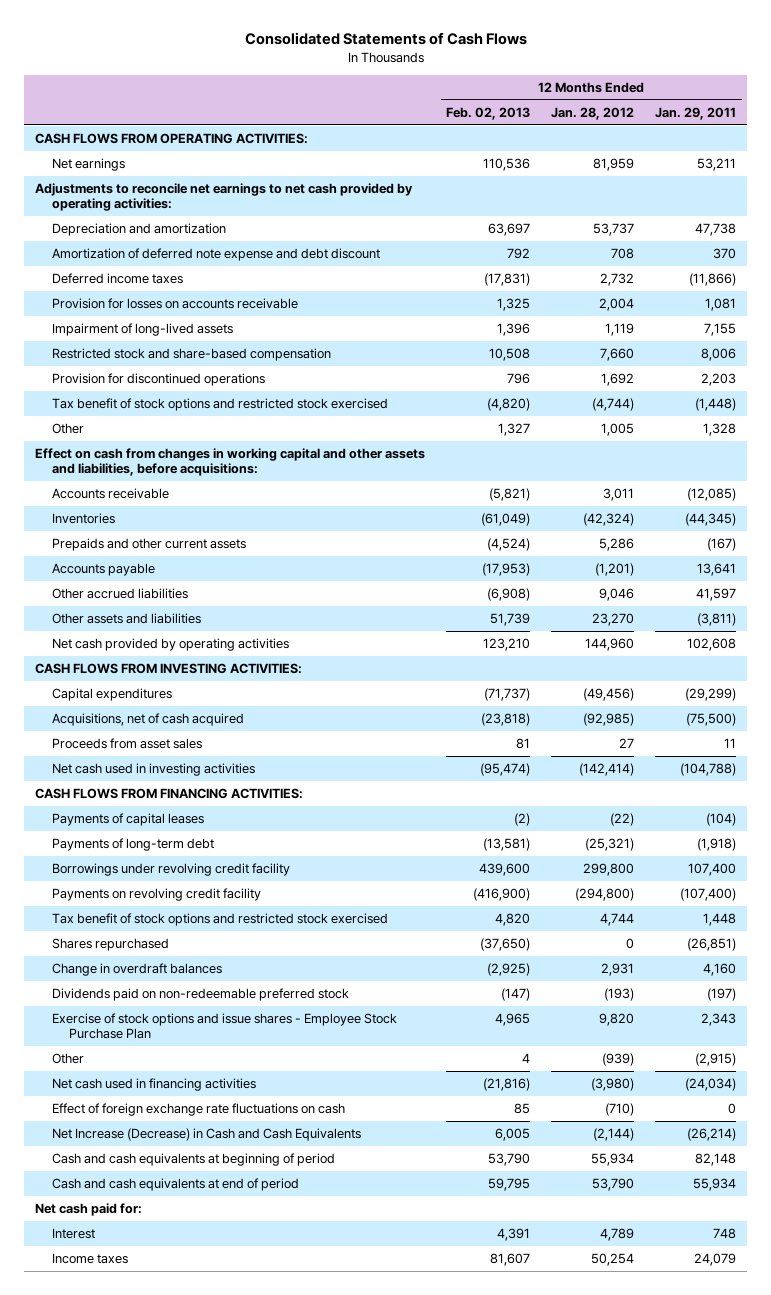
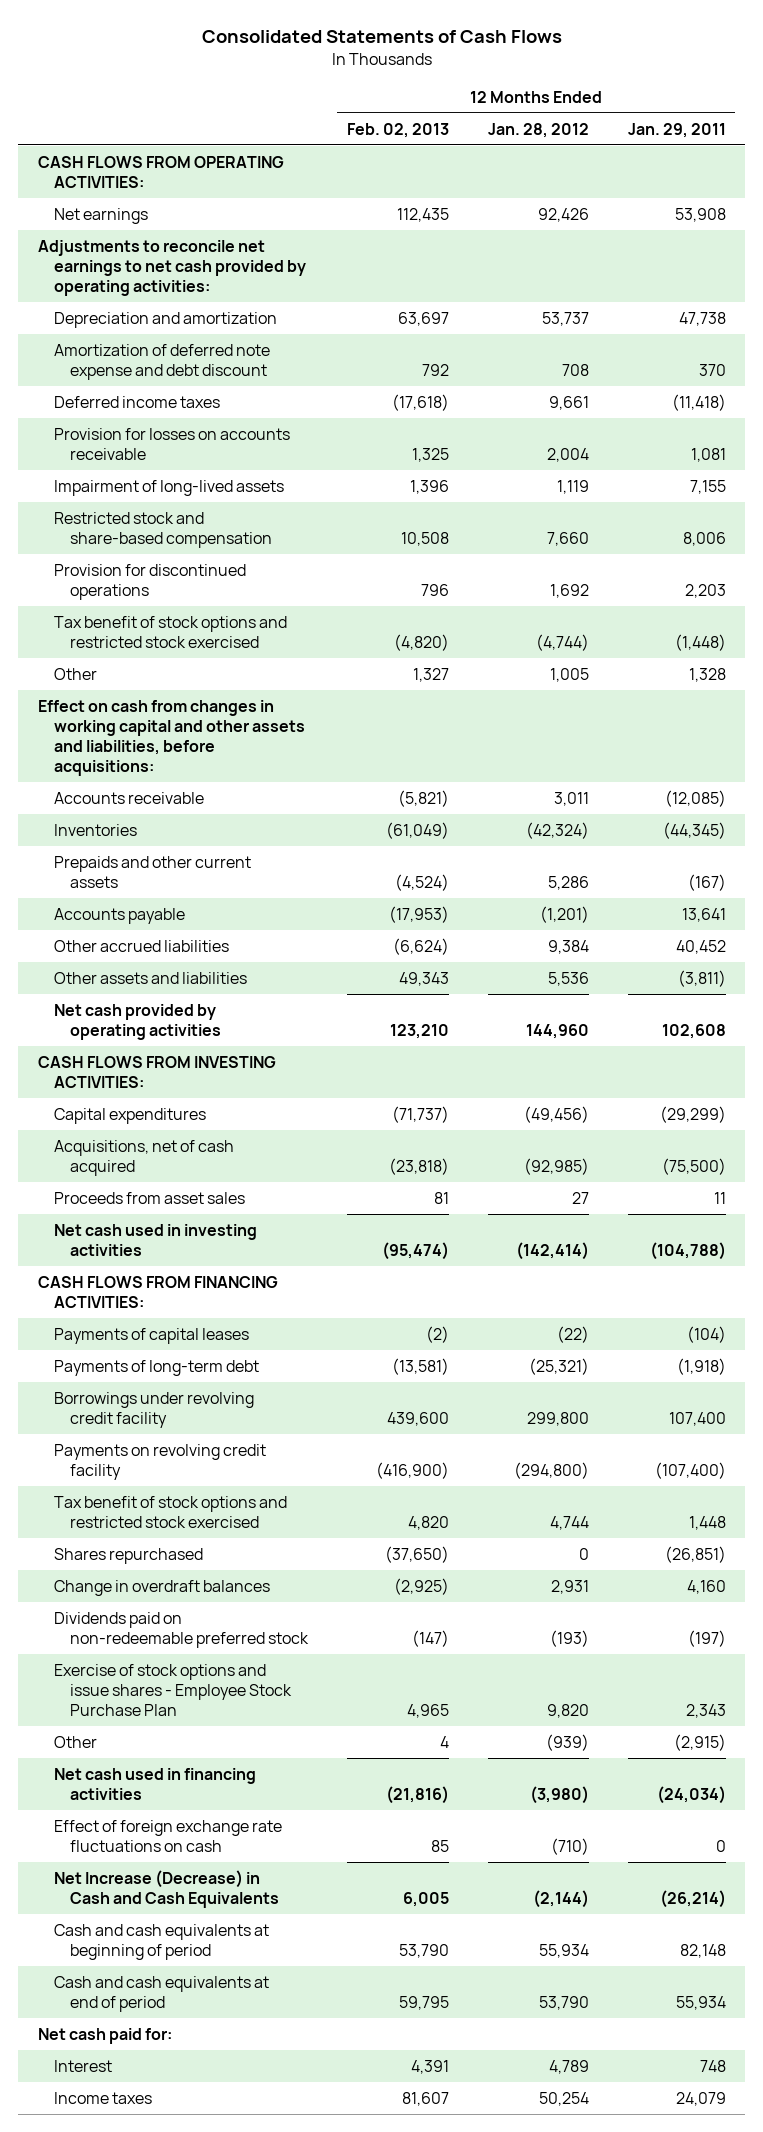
[483,158,531,172] 110,536 -> [396,207,449,222] 112,435
[593,158,635,172] 81,959 -> [537,207,589,222] 92,426
[697,158,737,172] 53,211 -> [674,207,726,222] 53,908
[484,273,531,287] (17,831) -> [391,393,449,411] (17,618)
[600,273,635,287] 2,732 -> [548,395,589,410] 9,661
[689,273,737,287] (11,866) -> [671,393,726,411] (11,418)
[487,588,531,602] (6,908) -> [392,937,449,955] (6,624)
[599,588,635,602] 9,046 -> [547,939,589,954] 9,384
[696,588,737,602] 41,597 -> [675,939,726,954] 40,452
[490,613,531,627] 51,739 -> [398,971,449,986] 49,343
[592,613,635,627] 23,270 -> [547,971,589,986] 5,536

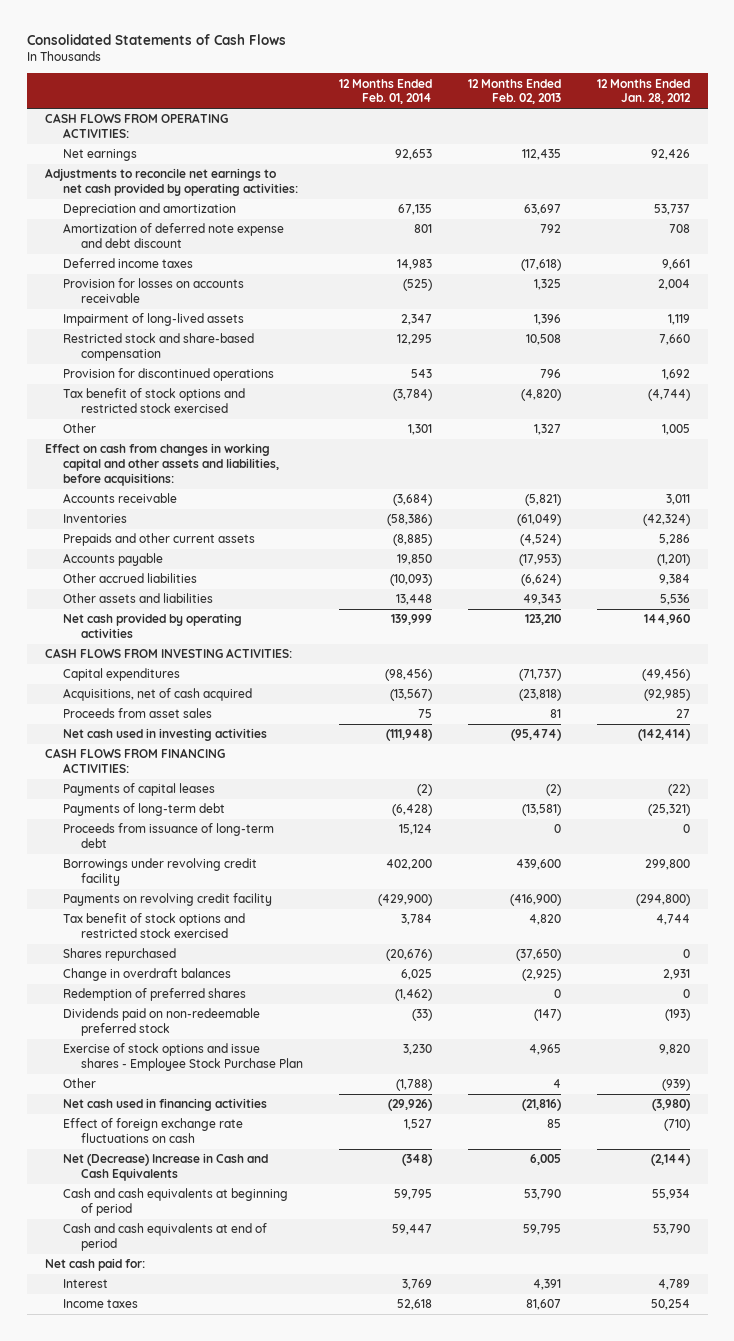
[627,122,726,138] Jan. 29, 2011 -> none
none -> [339,78,433,105] 12 Months Ended Feb. 01, 2014
none -> [62,823,274,849] Proceeds from issuance of long-term debt
none -> [62,988,246,1002] Redemption of preferred shares
[53,1869,279,1908] Net Increase (Decrease) in Cash and Cash Equivalents -> [62,1153,268,1182] Net (Decrease) Increase in Cash and Cash Equivalents

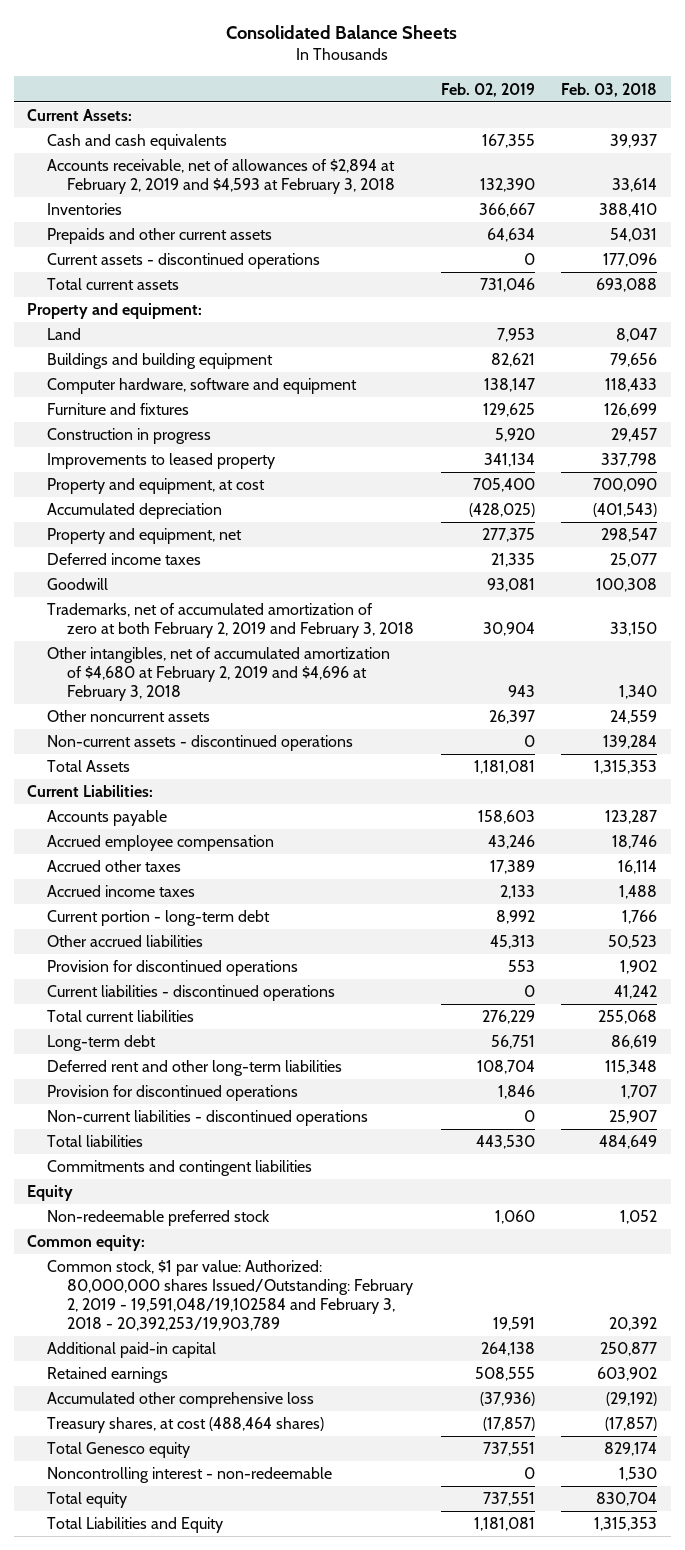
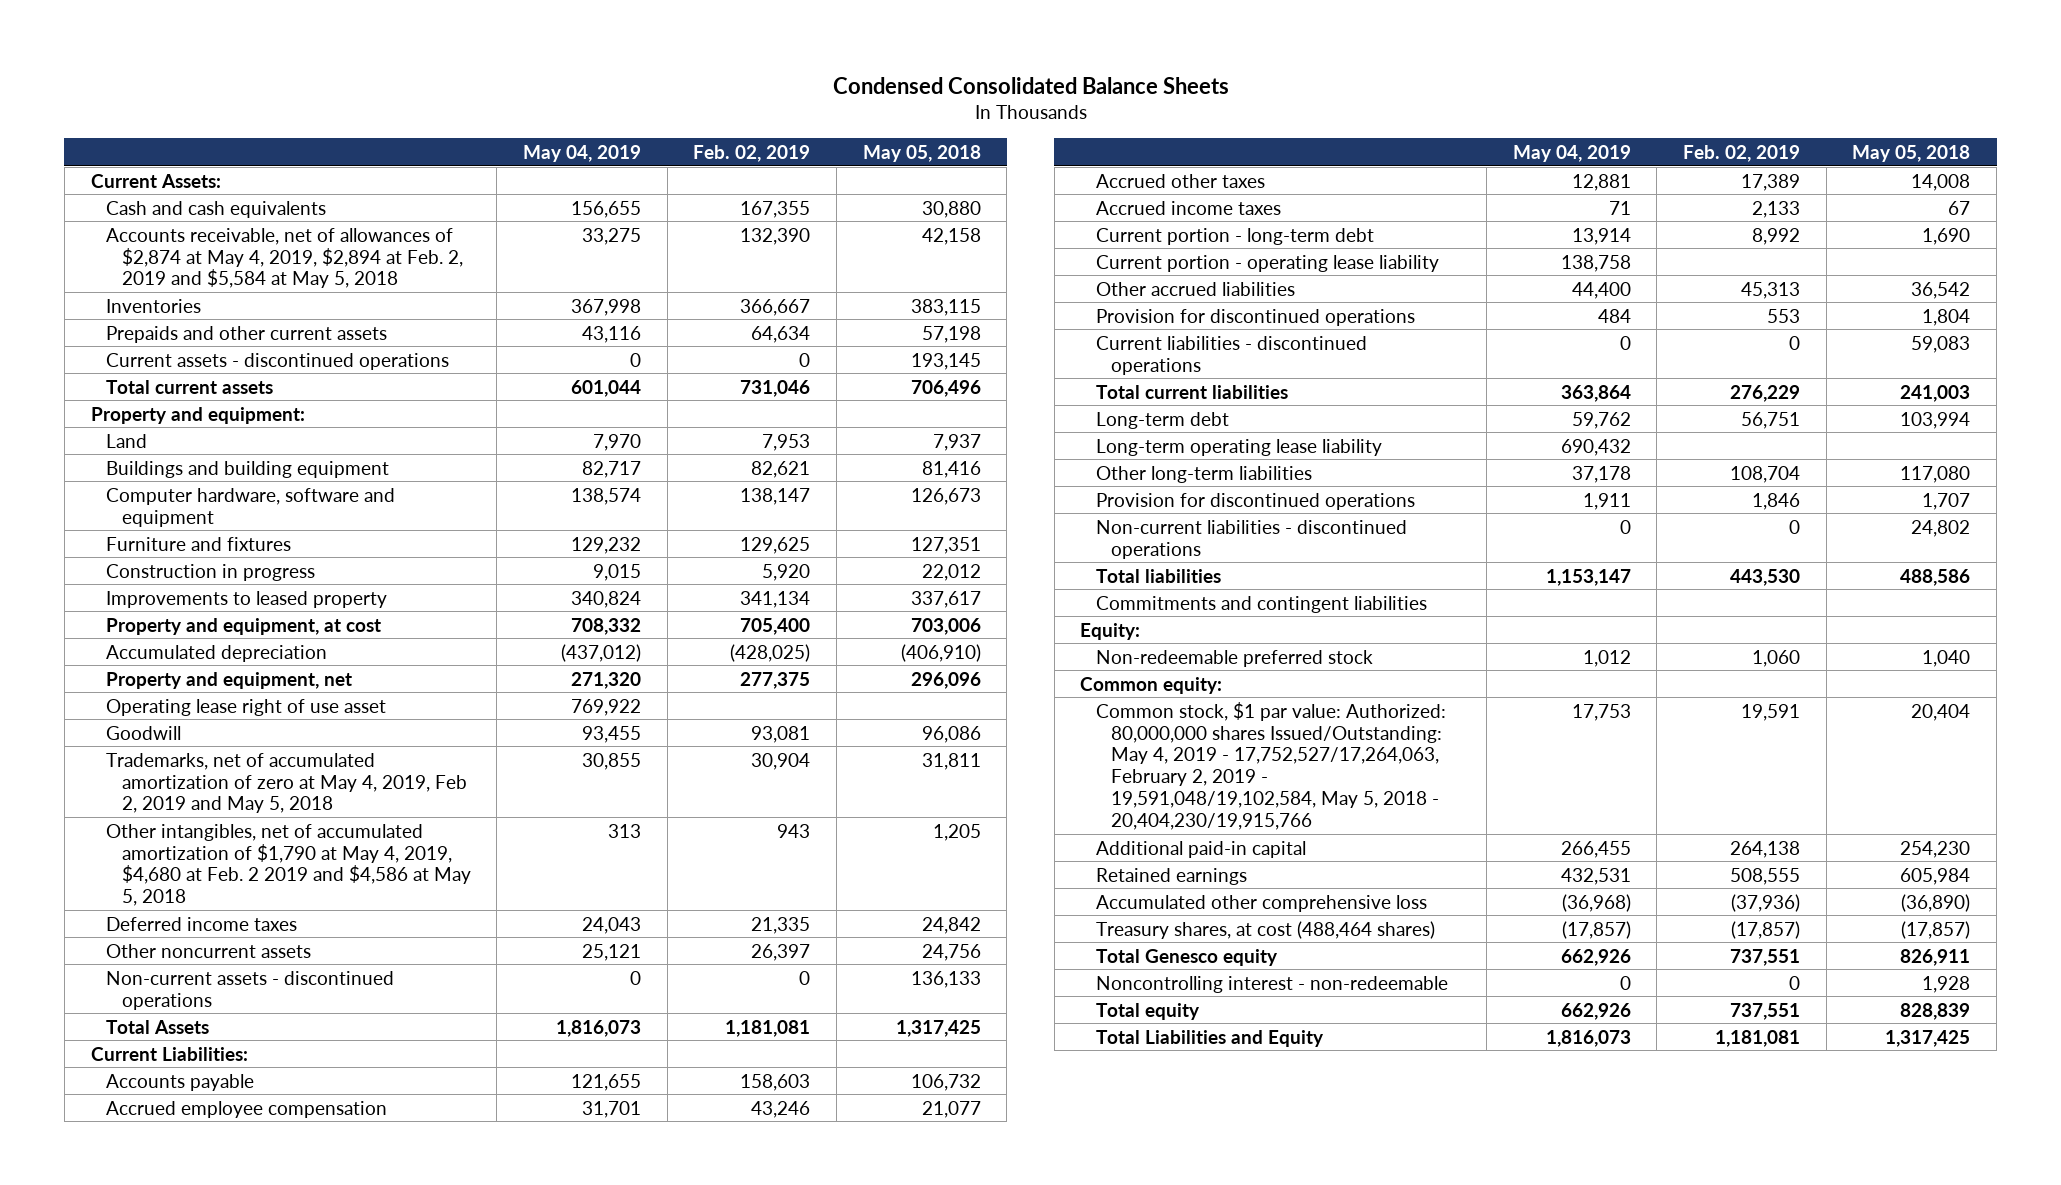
[226,24,458,39] Consolidated Balance Sheets -> [832,76,1229,94] Condensed Consolidated Balance Sheets
[561,82,658,97] Feb. 03, 2018 -> none
none -> [523,144,642,162] May 04, 2019
none -> [862,144,981,162] May 05, 2018
[47,159,396,195] Accounts receivable, net of allowances of $2,894 at February 2, 2019 and $4,593 at February 3, 2018 -> [106,227,463,289] Accounts receivable, net of allowances of $2,874 at May 4, 2019, $2,894 at Feb. 2, 2019 and $5,584 at May 5, 2018
none -> [106,698,387,716] Operating lease right of use asset
[47,603,414,639] Trademarks, net of accumulated amortization of zero at both February 2, 2019 and February 3, 2018 -> [106,752,467,814] Trademarks, net of accumulated amortization of zero at May 4, 2019, Feb 2, 2019 and May 5, 2018
[47,647,391,702] Other intangibles, net of accumulated amortization of $4,680 at February 2, 2019 and $4,696 at February 3, 2018 -> [106,823,471,907] Other intangibles, net of accumulated amortization of $1,790 at May 4, 2019, $4,680 at Feb. 2 2019 and $4,586 at May 5, 2018
[47,553,202,566] Deferred income taxes -> [106,916,298,931] Deferred income taxes
none -> [1095,254,1439,272] Current portion - operating lease liability
none -> [1095,438,1382,456] Long-term operating lease liability
[47,1060,343,1077] Deferred rent and other long-term liabilities -> [1095,465,1312,483] Other long-term liabilities
[27,1185,74,1202] Equity -> [1080,622,1141,640] Equity:
[47,1260,413,1332] Common stock, $1 par value: Authorized: 80,000,000 shares Issued/Outstanding: February 2, 2019 - 19,591,048/19,102584 and February 3, 2018 - 20,392,253/19,903,789 -> [1095,701,1446,831] Common stock, $1 par value: Authorized: 80,000,000 shares Issued/Outstanding: May 4, 2019 - 17,752,527/17,264,063, February 2, 2019 - 19,591,048/19,102,584, May 5, 2018 - 20,404,230/19,915,766

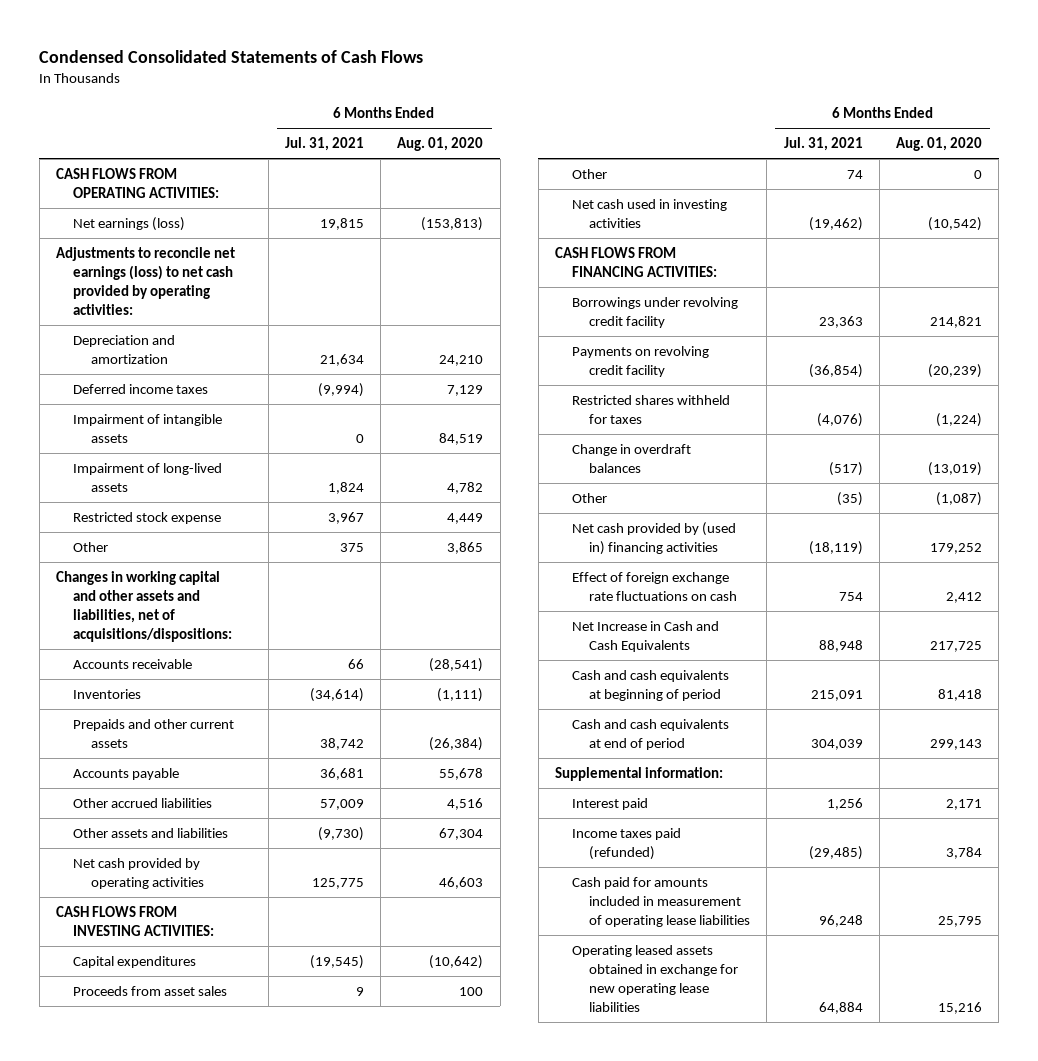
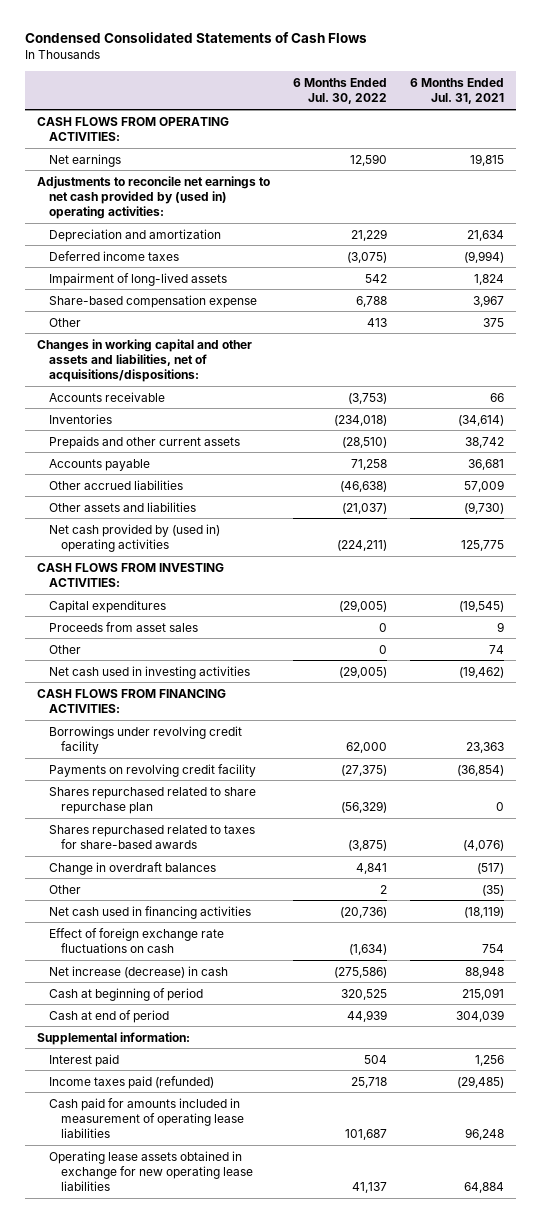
[397,137,484,152] Aug. 01, 2020 -> none
none -> [292,77,387,105] 6 Months Ended Jul. 30, 2022
[73,216,186,231] Net earnings (loss) -> [48,153,121,167] Net earnings
[56,246,236,316] Adjustments to reconcile net earnings (loss) to net cash provided by operating activities: -> [36,175,270,219] Adjustments to reconcile net earnings to net cash provided by (used in) operating activities:
[73,413,223,443] Impairment of intangible assets -> none
[73,511,222,524] Restricted stock expense -> [48,294,257,308] Share-based compensation expense
[73,857,204,889] Net cash provided by operating activities -> [48,523,220,552] Net cash provided by (used in) operating activities
none -> [48,786,256,814] Shares repurchased related to share repurchase plan
[571,394,730,424] Restricted shares withheld for taxes -> [48,824,255,849] Shares repurchased related to taxes for share-based awards
[571,521,736,555] Net cash provided by (used in) financing activities -> [48,905,251,919] Net cash used in financing activities
[571,620,719,652] Net Increase in Cash and Cash Equivalents -> [48,965,228,978] Net increase (decrease) in cash
[571,669,729,701] Cash and cash equivalents at beginning of period -> [48,987,203,1001] Cash at beginning of period
[571,718,729,750] Cash and cash equivalents at end of period -> [48,1009,169,1023] Cash at end of period
[571,944,739,1013] Operating leased assets obtained in exchange for new operating lease liabilities -> [48,1150,253,1191] Operating lease assets obtained in exchange for new operating lease liabilities

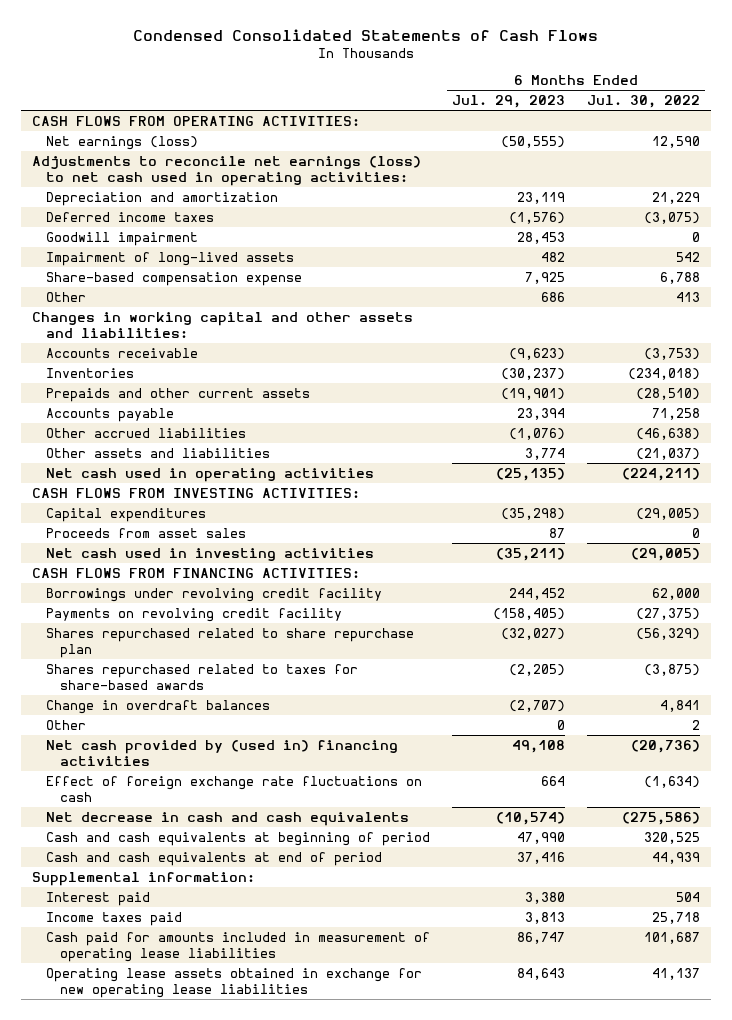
[410,77,505,105] 6 Months Ended Jul. 31, 2021 -> none
none -> [452,95,566,109] Jul. 29, 2023
[48,153,121,167] Net earnings -> [46,135,199,150] Net earnings (loss)
[36,175,270,219] Adjustments to reconcile net earnings to net cash provided by (used in) operating activities: -> [31,155,421,186] Adjustments to reconcile net earnings (loss) to net cash used in operating activities:
none -> [46,231,199,246] Goodwill impairment
[36,338,252,382] Changes in working capital and other assets and liabilities, net of acquisitions/dispositions: -> [31,311,413,338] Changes in working capital and other assets and liabilities:
[48,523,220,552] Net cash provided by (used in) operating activities -> [46,467,375,482] Net cash used in operating activities
[48,644,81,654] Other -> none
[48,905,251,919] Net cash used in financing activities -> [46,739,399,766] Net cash provided by (used in) financing activities
[48,965,228,978] Net increase (decrease) in cash -> [46,811,410,826] Net decrease in cash and cash equivalents
[48,987,203,1001] Cash at beginning of period -> [46,831,431,846] Cash and cash equivalents at beginning of period
[48,1009,169,1023] Cash at end of period -> [46,851,383,866] Cash and cash equivalents at end of period
[48,1075,214,1089] Income taxes paid (refunded) -> [46,911,183,926] Income taxes paid

